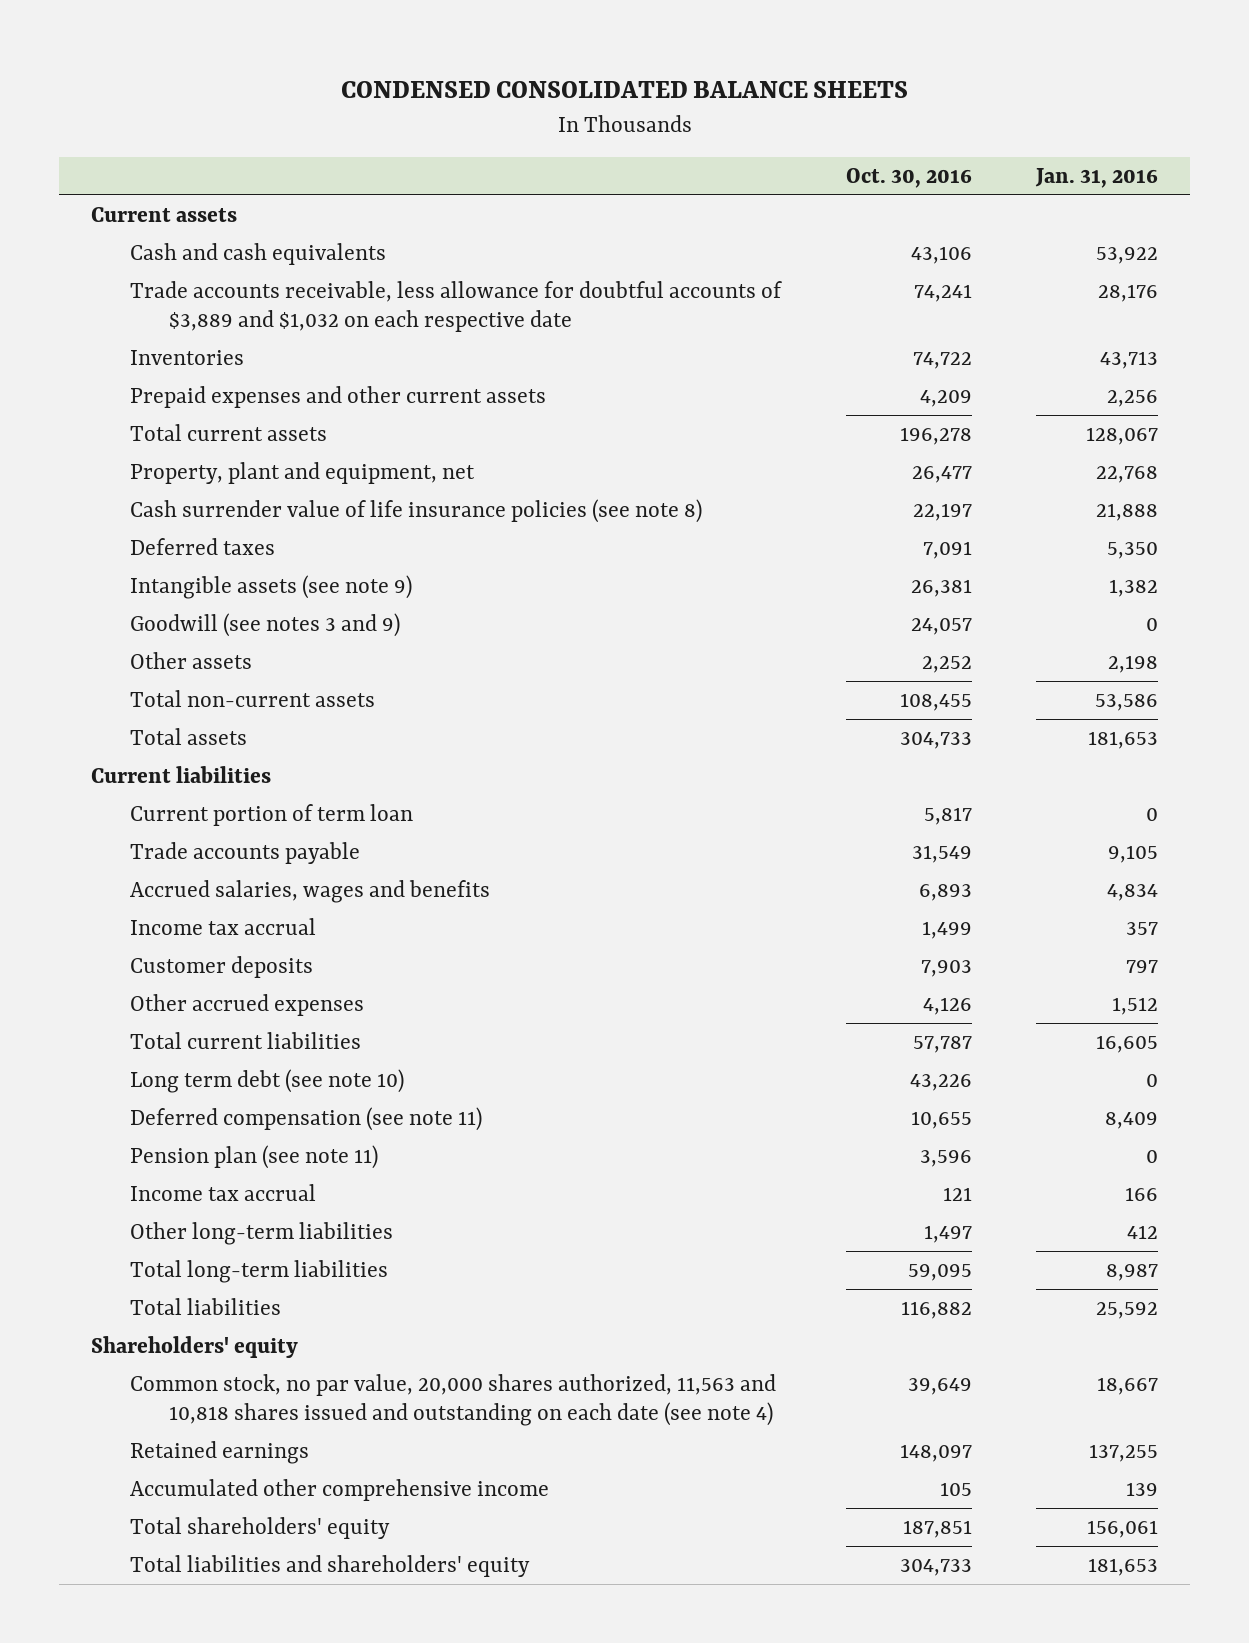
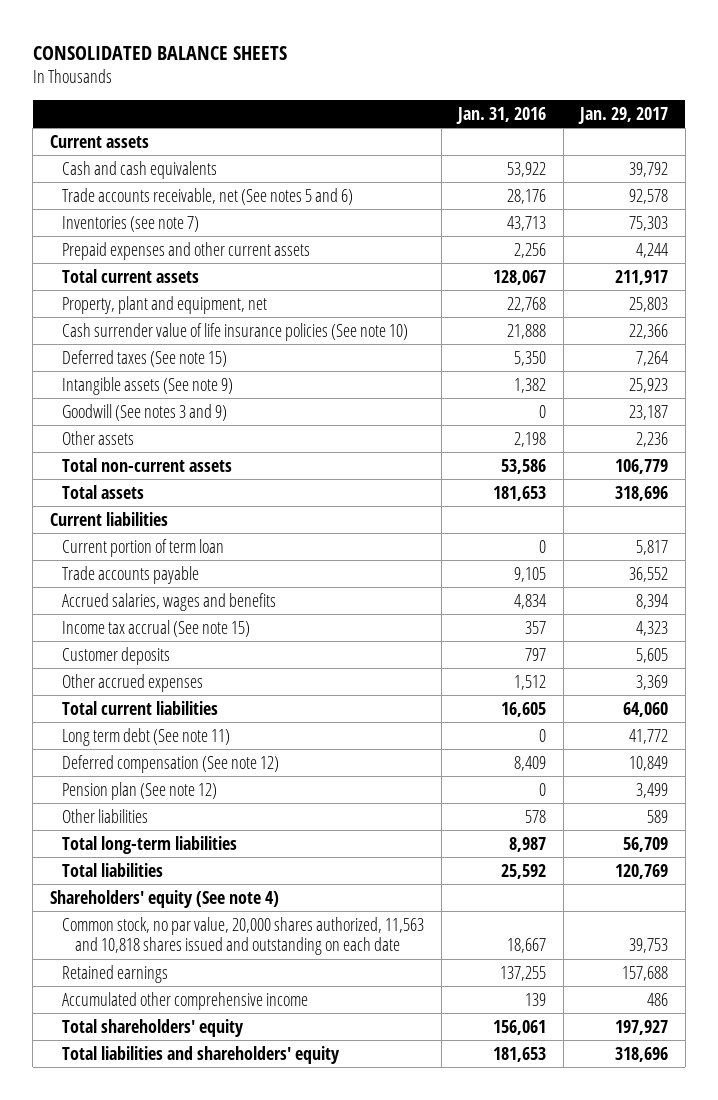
[340,80,908,98] CONDENSED CONSOLIDATED BALANCE SHEETS -> [32,45,287,60] CONSOLIDATED BALANCE SHEETS
[845,168,972,189] Oct. 30, 2016 -> none
none -> [578,107,669,125] Jan. 29, 2017
[130,281,783,333] Trade accounts receivable, less allowance for doubtful accounts of $3,889 and $1,032 on each respective date -> [62,187,354,205] Trade accounts receivable, net (See notes 5 and 6)
[130,350,245,366] Inventories -> [62,215,200,232] Inventories (see note 7)
[130,499,703,524] Cash surrender value of life insurance policies (see note 8) -> [62,322,409,341] Cash surrender value of life insurance policies (See note 10)
[130,538,276,556] Deferred taxes -> [62,349,228,367] Deferred taxes (See note 15)
[130,575,413,600] Intangible assets (see note 9) -> [62,376,234,395] Intangible assets (See note 9)
[130,613,401,638] Goodwill (see notes 3 and 9) -> [62,403,228,421] Goodwill (See notes 3 and 9)
[130,918,317,936] Income tax accrual -> [62,619,251,637] Income tax accrual (See note 15)
[130,1184,317,1202] Income tax accrual -> none
[130,1069,405,1094] Long term debt (see note 10) -> [62,727,231,746] Long term debt (See note 11)
[130,1107,483,1132] Deferred compensation (see note 11) -> [62,754,280,773] Deferred compensation (See note 12)
[130,1145,379,1170] Pension plan (see note 11) -> [62,781,218,800] Pension plan (See note 12)
[130,1222,394,1246] Other long-term liabilities -> [62,808,149,823] Other liabilities
[1127,1225,1159,1240] 412 -> [525,809,547,823] 578
[91,1336,299,1359] Shareholders' equity -> [49,889,279,908] Shareholders' equity (See note 4)
[130,1374,777,1427] Common stock, no par value, 20,000 shares authorized, 11,563 and 10,818 shares issued and outstanding on each date (see note 4) -> [62,916,425,956] Common stock, no par value, 20,000 shares authorized, 11,563 and 10,818 shares issued and outstanding on each date

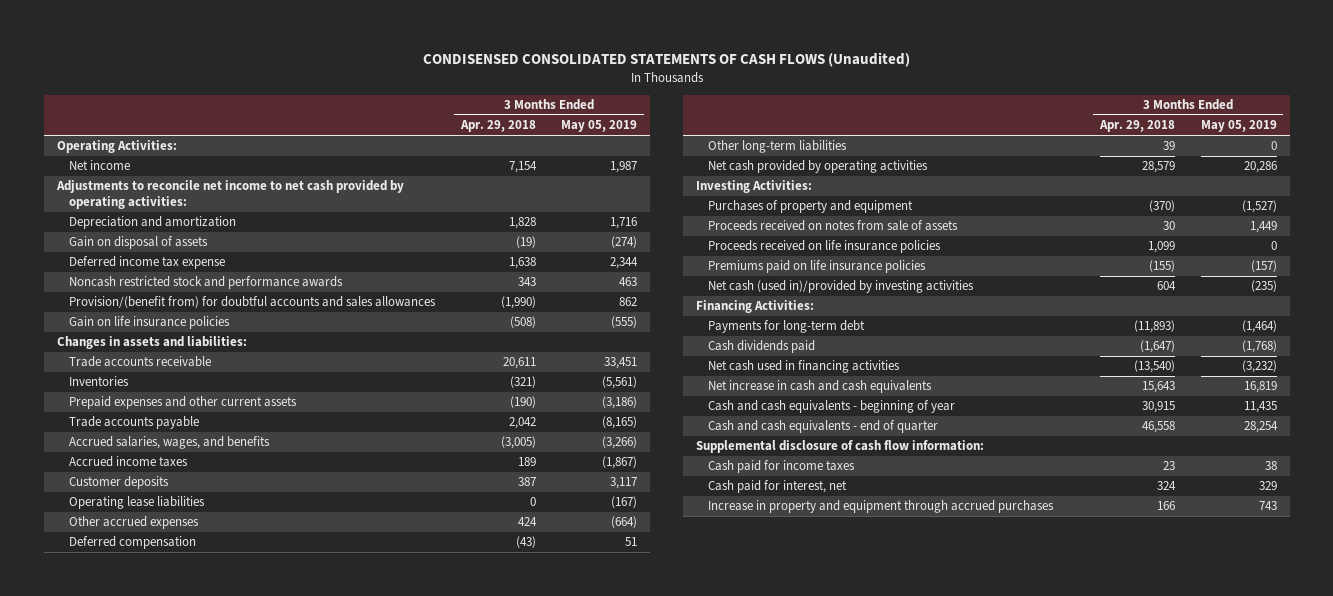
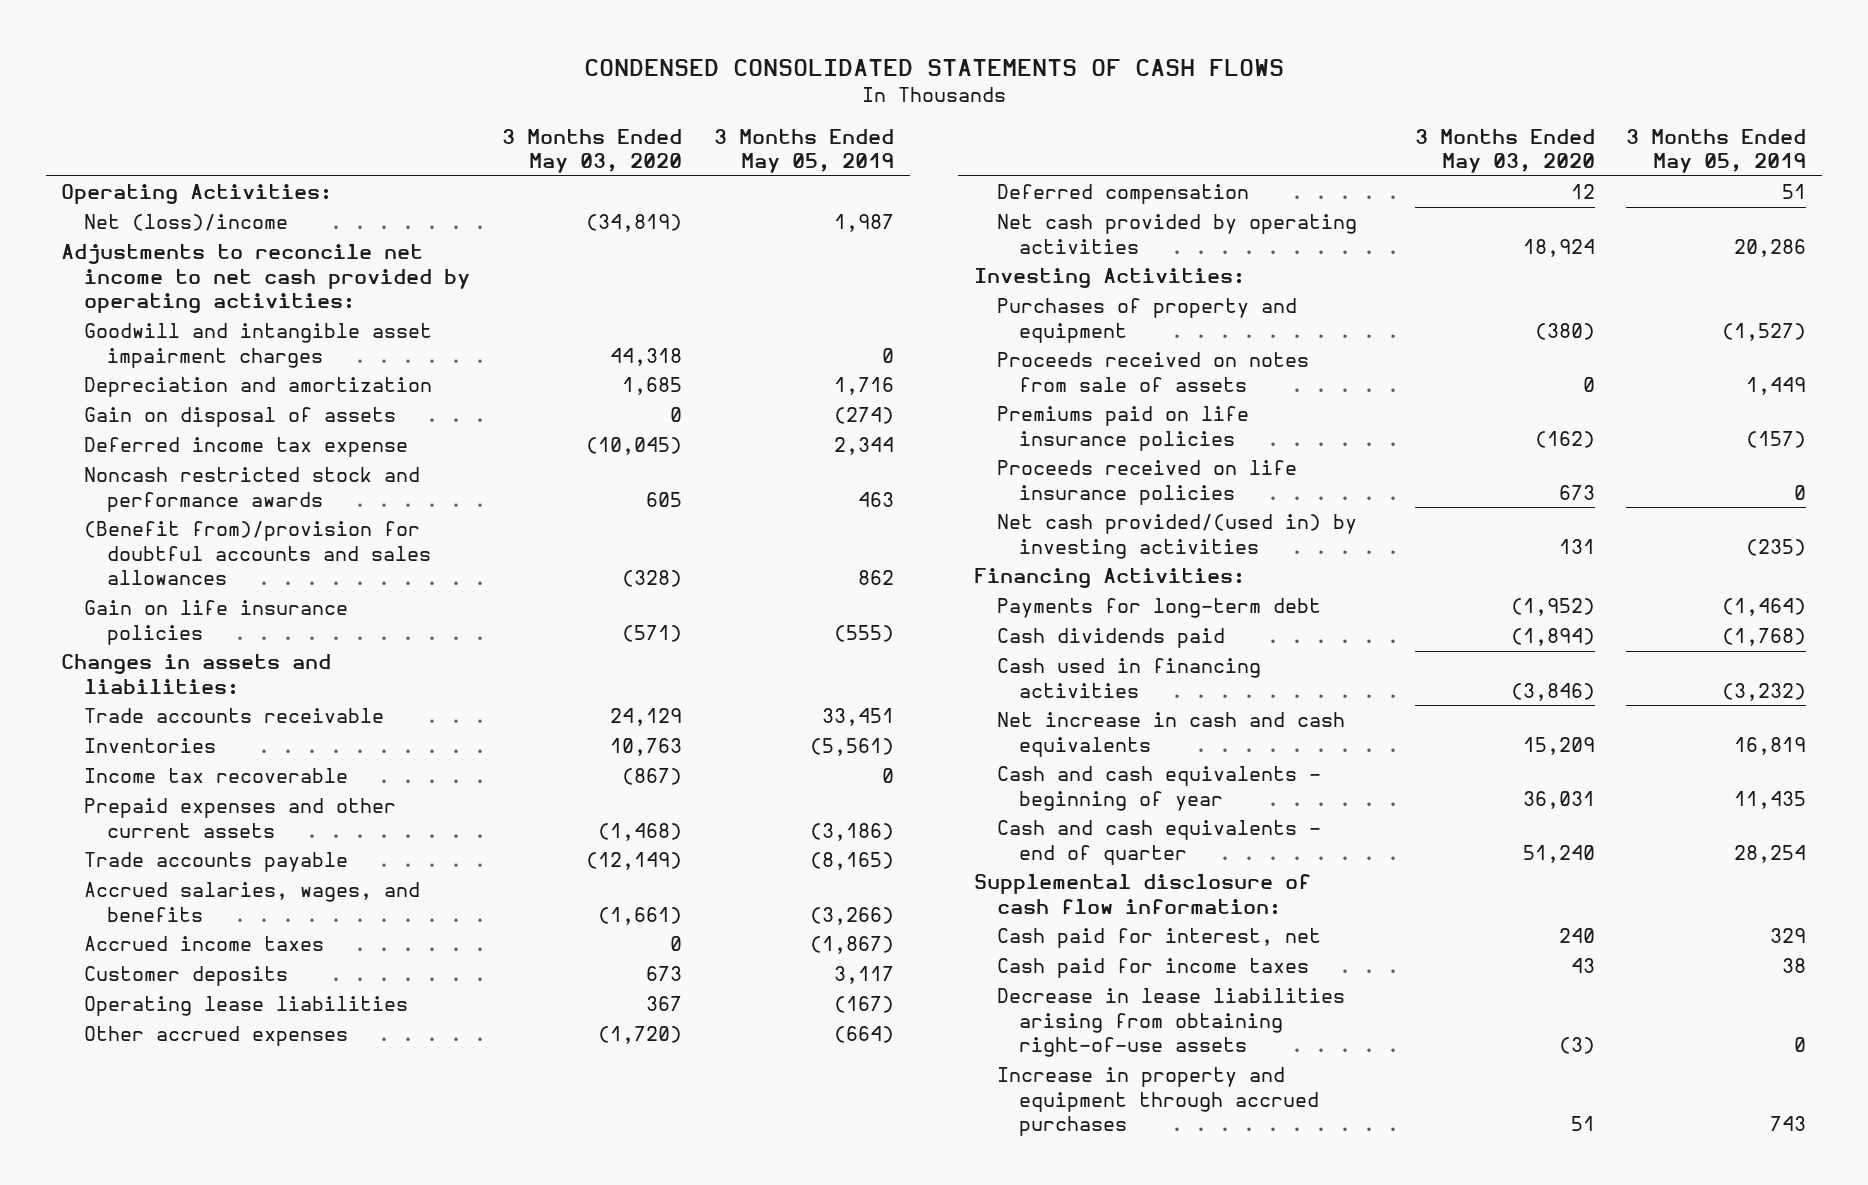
[422,52,910,68] CONDISENSED CONSOLIDATED STATEMENTS OF CASH FLOWS (Unaudited) -> [583,58,1284,76] CONDENSED CONSOLIDATED STATEMENTS OF CASH FLOWS
[459,120,536,133] Apr. 29, 2018 -> none
none -> [501,128,682,174] 3 Months Ended May 03, 2020
[68,160,130,171] Net income -> [84,214,289,232] Net (loss)/income
none -> [84,323,433,368] Goodwill and intangible asset impairment charges
[68,296,436,309] Provision/(benefit from) for doubtful accounts and sales allowances -> [84,521,431,586] (Benefit from)/provision for doubtful accounts and sales allowances
none -> [84,768,349,784] Income tax recoverable
[707,140,847,154] Other long-term liabilities -> none
[707,240,941,254] Proceeds received on life insurance policies -> [996,460,1297,505] Proceeds received on life insurance policies
[707,280,974,294] Net cash (used in)/provided by investing activities -> [996,514,1357,559] Net cash provided/(used in) by investing activities
[707,360,900,374] Net cash used in financing activities -> [996,658,1261,698] Cash used in financing activities
[707,460,855,474] Cash paid for income taxes -> [996,958,1309,979] Cash paid for income taxes
none -> [996,988,1345,1058] Decrease in lease liabilities arising from obtaining right-of-use assets

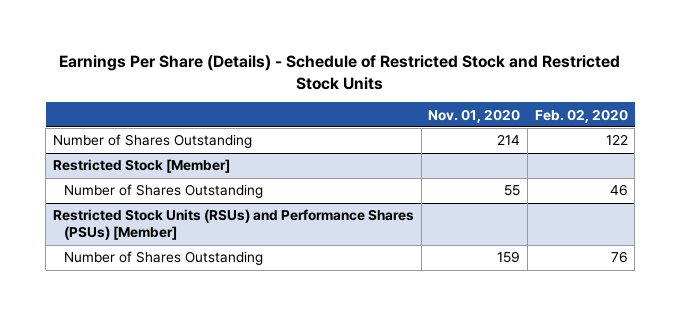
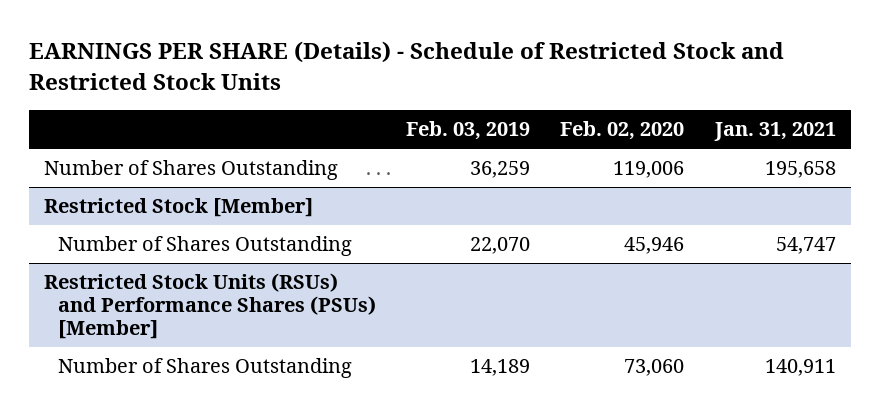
[59,55,621,90] Earnings Per Share (Details) - Schedule of Restricted Stock and Restricted Stock Units -> [28,41,784,90] EARNINGS PER SHARE (Details) - Schedule of Restricted Stock and Restricted Stock Units
[428,108,521,123] Nov. 01, 2020 -> none
none -> [406,121,531,141] Feb. 03, 2019
none -> [713,122,836,142] Jan. 31, 2021
[605,134,628,146] 122 -> [613,161,685,179] 119,006
[609,184,628,197] 46 -> [624,237,685,255] 45,946
[610,251,628,264] 76 -> [624,359,685,377] 73,060

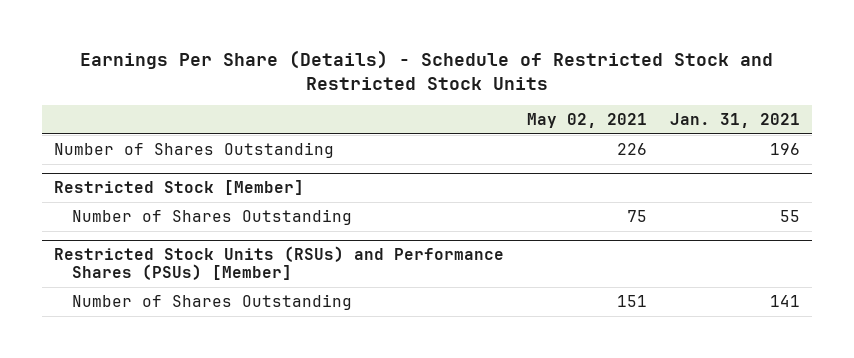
[28,41,784,90] EARNINGS PER SHARE (Details) - Schedule of Restricted Stock and Restricted Stock Units -> [79,49,773,90] Earnings Per Share (Details) - Schedule of Restricted Stock and Restricted Stock Units
[406,121,531,141] Feb. 03, 2019 -> none
[560,121,685,141] Feb. 02, 2020 -> none
none -> [526,113,647,129] May 02, 2021
[764,161,836,179] 195,658 -> [770,143,801,156] 196
[775,237,836,255] 54,747 -> [780,210,801,223] 55
[764,359,836,377] 140,911 -> [770,295,801,308] 141

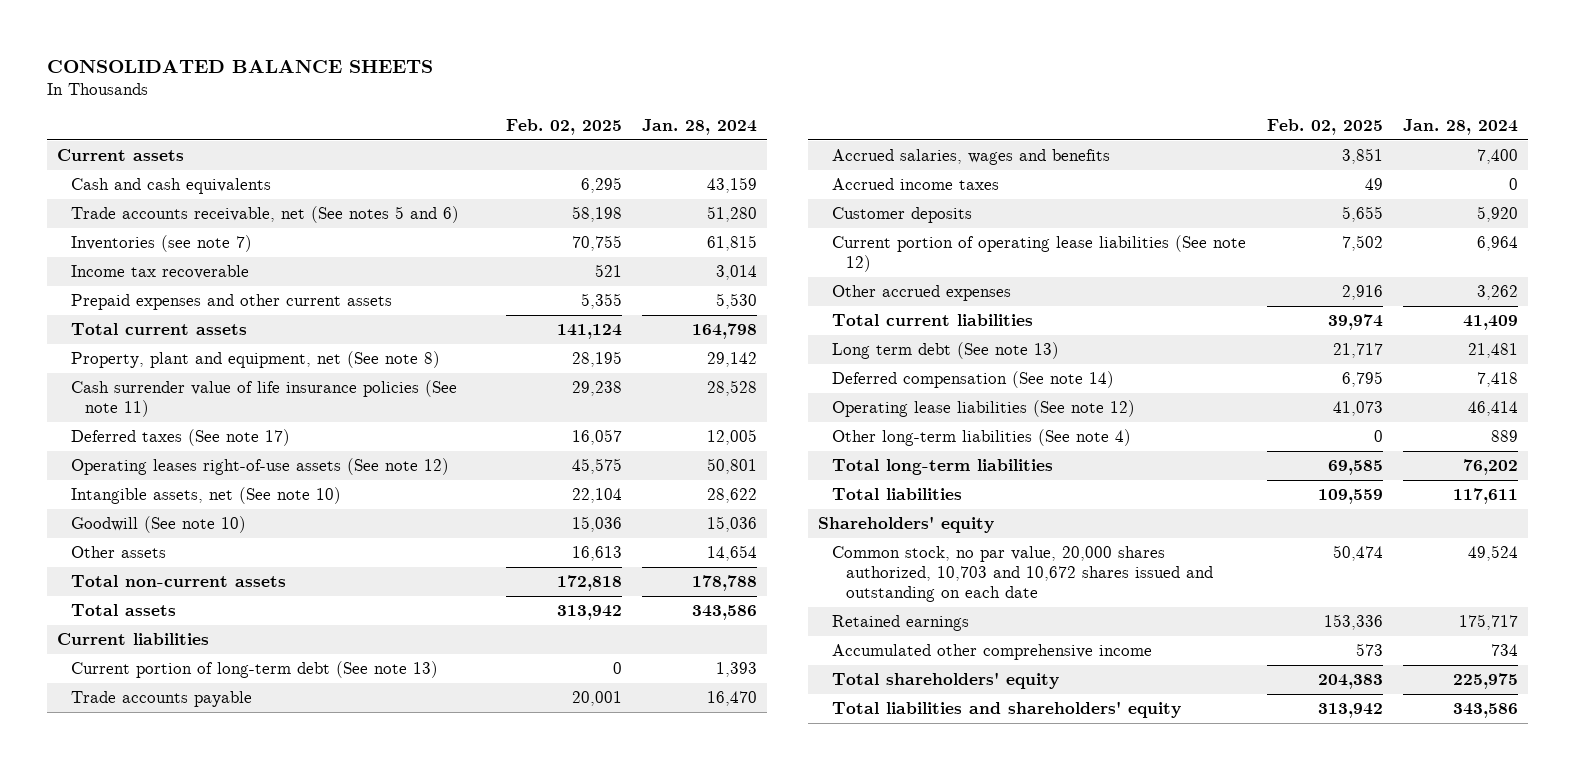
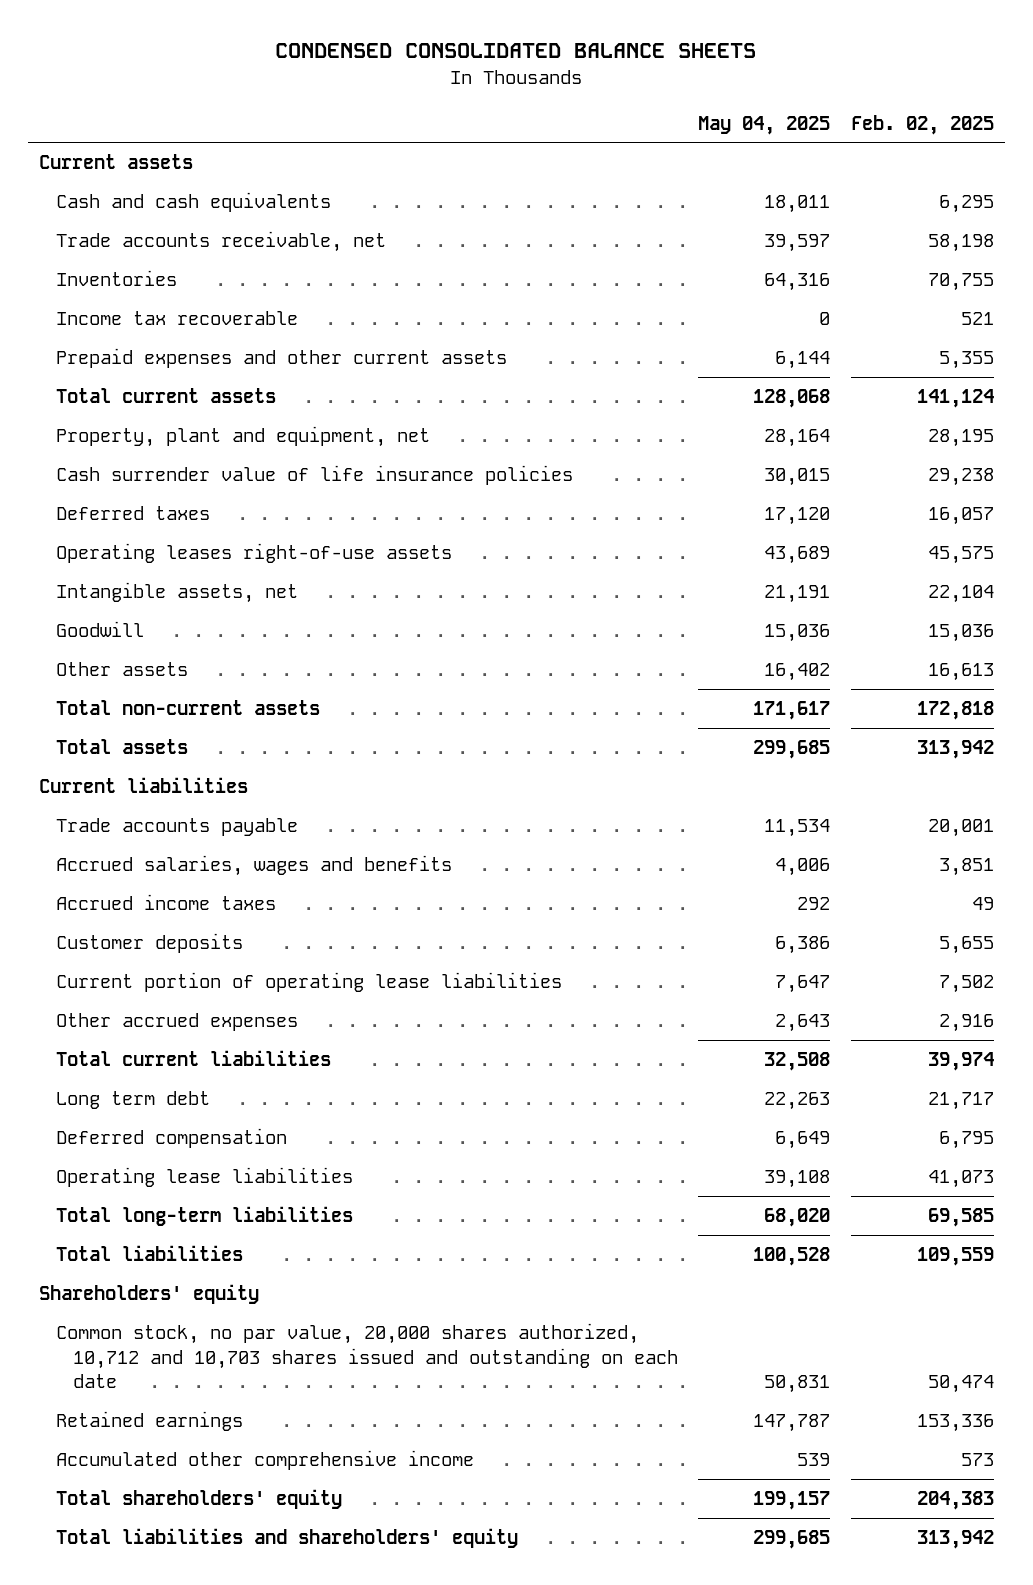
[47,59,434,73] CONSOLIDATED BALANCE SHEETS -> [275,43,757,59] CONDENSED CONSOLIDATED BALANCE SHEETS
[641,119,757,136] Jan. 28, 2024 -> none
none -> [698,115,831,135] May 04, 2025
[71,206,460,224] Trade accounts receivable, net (See notes 5 and 6) -> [55,231,386,253] Trade accounts receivable, net
[71,235,253,253] Inventories (see note 7) -> [55,270,177,287] Inventories
[71,351,441,369] Property, plant and equipment, net (See note 8) -> [55,426,430,448] Property, plant and equipment, net
[71,380,458,418] Cash surrender value of life insurance policies (See note 11) -> [55,465,573,486] Cash surrender value of life insurance policies
[71,429,291,447] Deferred taxes (See note 17) -> [55,506,210,521] Deferred taxes
[71,458,450,476] Operating leases right-of-use assets (See note 12) -> [55,543,452,564] Operating leases right-of-use assets
[71,487,342,505] Intangible assets, net (See note 10) -> [55,582,298,604] Intangible assets, net
[71,516,247,534] Goodwill (See note 10) -> [55,621,144,638] Goodwill
[71,661,439,679] Current portion of long-term debt (See note 13) -> none
[832,235,1247,273] Current portion of operating lease liabilities (See note 12) -> [55,972,562,993] Current portion of operating lease liabilities
[832,429,1132,447] Other long-term liabilities (See note 4) -> none
[832,342,1060,360] Long term debt (See note 13) -> [55,1091,210,1110] Long term debt
[832,371,1115,389] Deferred compensation (See note 14) -> [55,1128,287,1149] Deferred compensation
[832,400,1136,418] Operating lease liabilities (See note 12) -> [55,1167,353,1188] Operating lease liabilities
[832,546,1214,603] Common stock, no par value, 20,000 shares authorized, 10,703 and 10,672 shares issued and outstanding on each date -> [55,1323,678,1388] Common stock, no par value, 20,000 shares authorized, 10,712 and 10,703 shares issued and outstanding on each date

